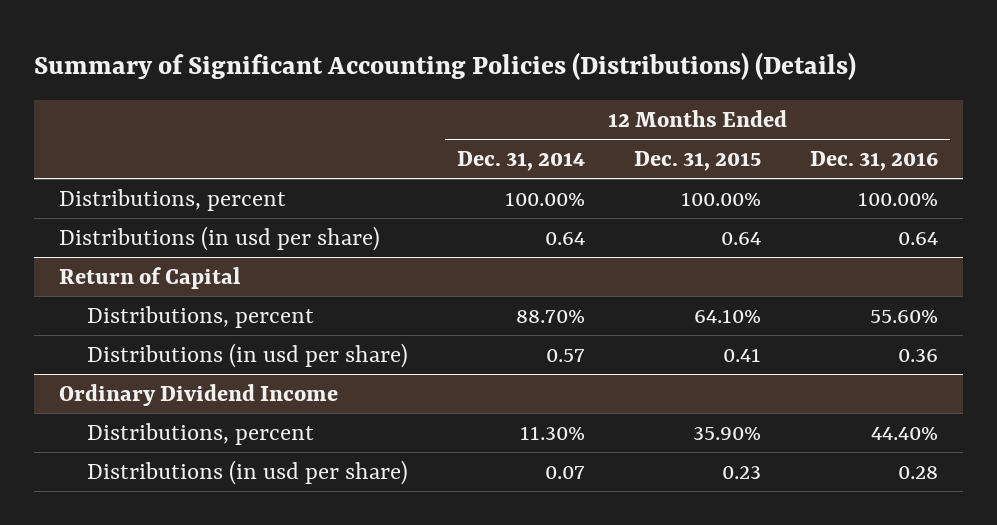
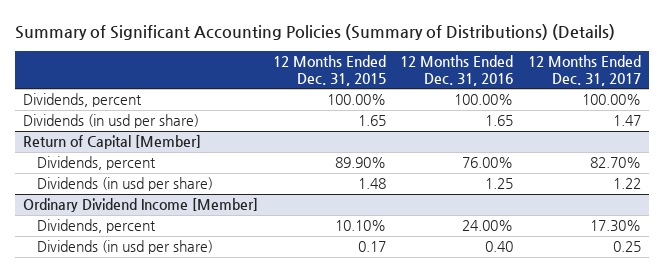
[34,52,857,81] Summary of Significant Accounting Policies (Distributions) (Details) -> [15,23,616,40] Summary of Significant Accounting Policies (Summary of Distributions) (Details)
[457,151,586,172] Dec. 31, 2014 -> none
none -> [528,55,642,86] 12 Months Ended Dec. 31, 2017
[58,188,286,211] Distributions, percent -> none
[87,305,315,328] Distributions, percent -> none
[87,422,315,445] Distributions, percent -> none
none -> [22,93,142,108] Dividends, percent
[58,225,380,251] Distributions (in usd per share) -> [22,114,199,129] Dividends (in usd per share)
[721,231,762,245] 0.64 -> [357,115,386,127] 1.65
[898,231,939,245] 0.64 -> [485,115,514,127] 1.65
[58,266,240,289] Return of Capital -> [22,135,201,150] Return of Capital [Member]
none -> [37,156,157,171] Dividends, percent
[87,342,409,368] Distributions (in usd per share) -> [37,177,214,192] Dividends (in usd per share)
[723,347,762,362] 0.41 -> [357,178,386,190] 1.48
[898,348,939,362] 0.36 -> [485,178,514,190] 1.25
[58,383,338,406] Ordinary Dividend Income -> [22,198,258,213] Ordinary Dividend Income [Member]
none -> [37,219,157,234] Dividends, percent
[87,459,409,485] Distributions (in usd per share) -> [37,240,214,255] Dividends (in usd per share)
[722,465,762,479] 0.23 -> [357,241,386,253] 0.17
[898,465,939,479] 0.28 -> [485,241,514,253] 0.40

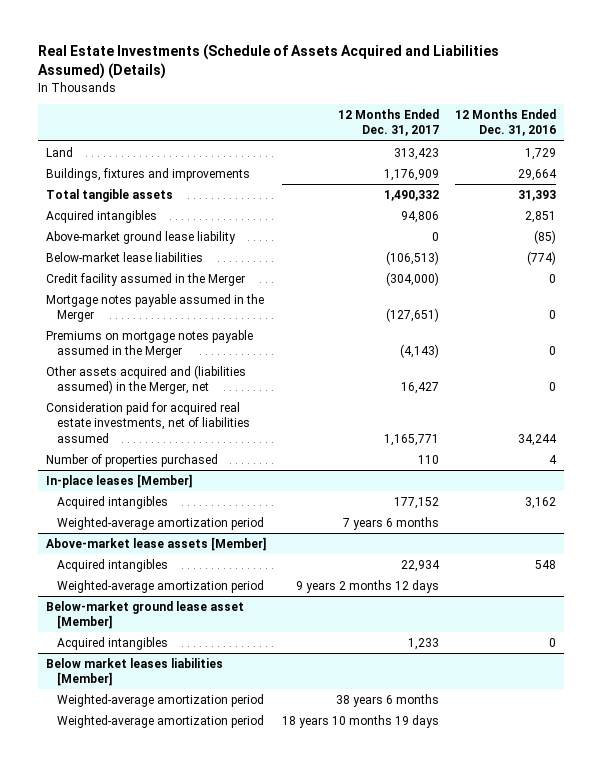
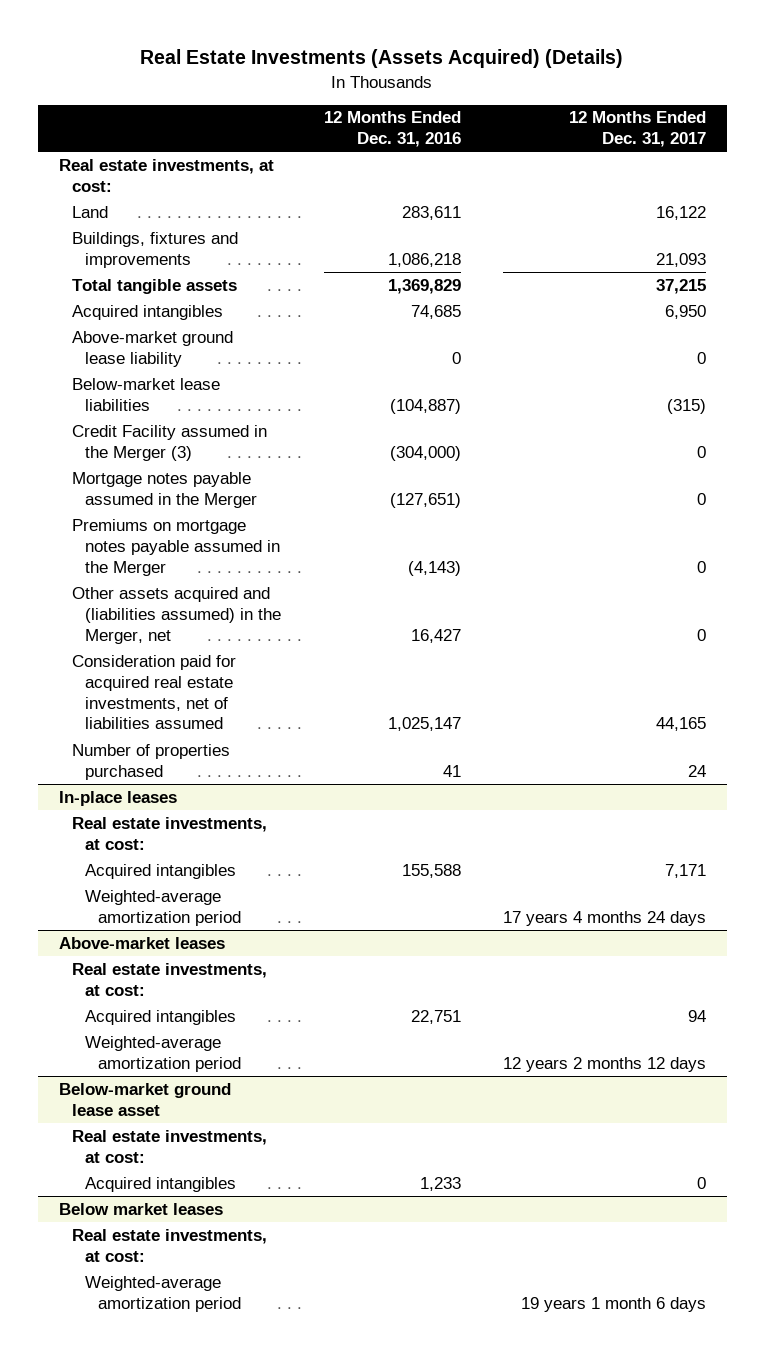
[37,44,499,80] Real Estate Investments (Schedule of Assets Acquired and Liabilities Assumed) (Details) -> [140,49,624,69] Real Estate Investments (Assets Acquired) (Details)
[56,714,264,728] Weighted-average amortization period -> none
none -> [59,158,275,192] Real estate investments, at cost:
[393,147,439,160] 313,423 -> [655,205,706,220] 16,122
[525,147,557,160] 1,729 -> [401,205,461,220] 283,611
[383,168,439,181] 1,176,909 -> [655,252,706,267] 21,093
[518,168,558,181] 29,664 -> [387,252,461,267] 1,086,218
[383,189,439,201] 1,490,332 -> [655,278,706,294] 37,215
[518,189,557,201] 31,393 -> [387,278,461,294] 1,369,829
[400,210,439,223] 94,806 -> [664,304,706,319] 6,950
[525,210,557,223] 2,851 -> [410,304,461,319] 74,685
[534,229,557,244] (85) -> [451,351,461,364] 0
[385,250,439,265] (106,513) -> [666,398,706,414] (315)
[527,250,557,265] (774) -> [389,398,461,414] (104,887)
[45,272,245,286] Credit facility assumed in the Merger -> [72,424,268,461] Credit Facility assumed in the Merger (3)
[385,271,439,286] (304,000) -> [696,445,706,458] 0
[549,273,557,283] 0 -> [389,445,461,461] (304,000)
[385,308,439,323] (127,651) -> [696,492,706,505] 0
[549,310,557,320] 0 -> [389,492,461,508] (127,651)
[399,344,439,359] (4,143) -> [696,560,706,573] 0
[549,346,557,356] 0 -> [407,560,461,576] (4,143)
[400,382,439,395] 16,427 -> [696,628,706,641] 0
[549,382,557,392] 0 -> [410,628,461,643] 16,427
[383,433,439,446] 1,165,771 -> [655,717,706,732] 44,165
[518,433,558,446] 34,244 -> [387,717,461,732] 1,025,147
[417,454,439,464] 110 -> [687,764,706,777] 24
[549,454,558,464] 4 -> [442,764,461,777] 41
[45,473,192,488] In-place leases [Member] -> [59,790,178,806] In-place leases
none -> [72,816,268,850] Real estate investments, at cost:
[393,496,439,509] 177,152 -> [664,863,706,878] 7,171
[525,496,557,509] 3,162 -> [401,863,461,878] 155,588
[342,516,439,530] 7 years 6 months -> [502,910,706,926] 17 years 4 months 24 days
[45,536,266,551] Above-market lease assets [Member] -> [59,936,226,949] Above-market leases
none -> [72,962,268,996] Real estate investments, at cost:
[400,559,440,572] 22,934 -> [687,1009,706,1022] 94
[535,559,557,569] 548 -> [410,1009,461,1024] 22,751
[295,579,439,593] 9 years 2 months 12 days -> [502,1056,706,1072] 12 years 2 months 12 days
[45,600,244,630] Below-market ground lease asset [Member] -> [59,1082,232,1116] Below-market ground lease asset
none -> [72,1129,268,1163] Real estate investments, at cost:
[407,637,439,650] 1,233 -> [696,1176,706,1189] 0
[549,637,557,647] 0 -> [419,1176,461,1191] 1,233
[45,657,223,687] Below market leases liabilities [Member] -> [59,1202,224,1215] Below market leases
none -> [72,1228,268,1262] Real estate investments, at cost:
[335,693,439,707] 38 years 6 months -> [520,1296,706,1312] 19 years 1 month 6 days

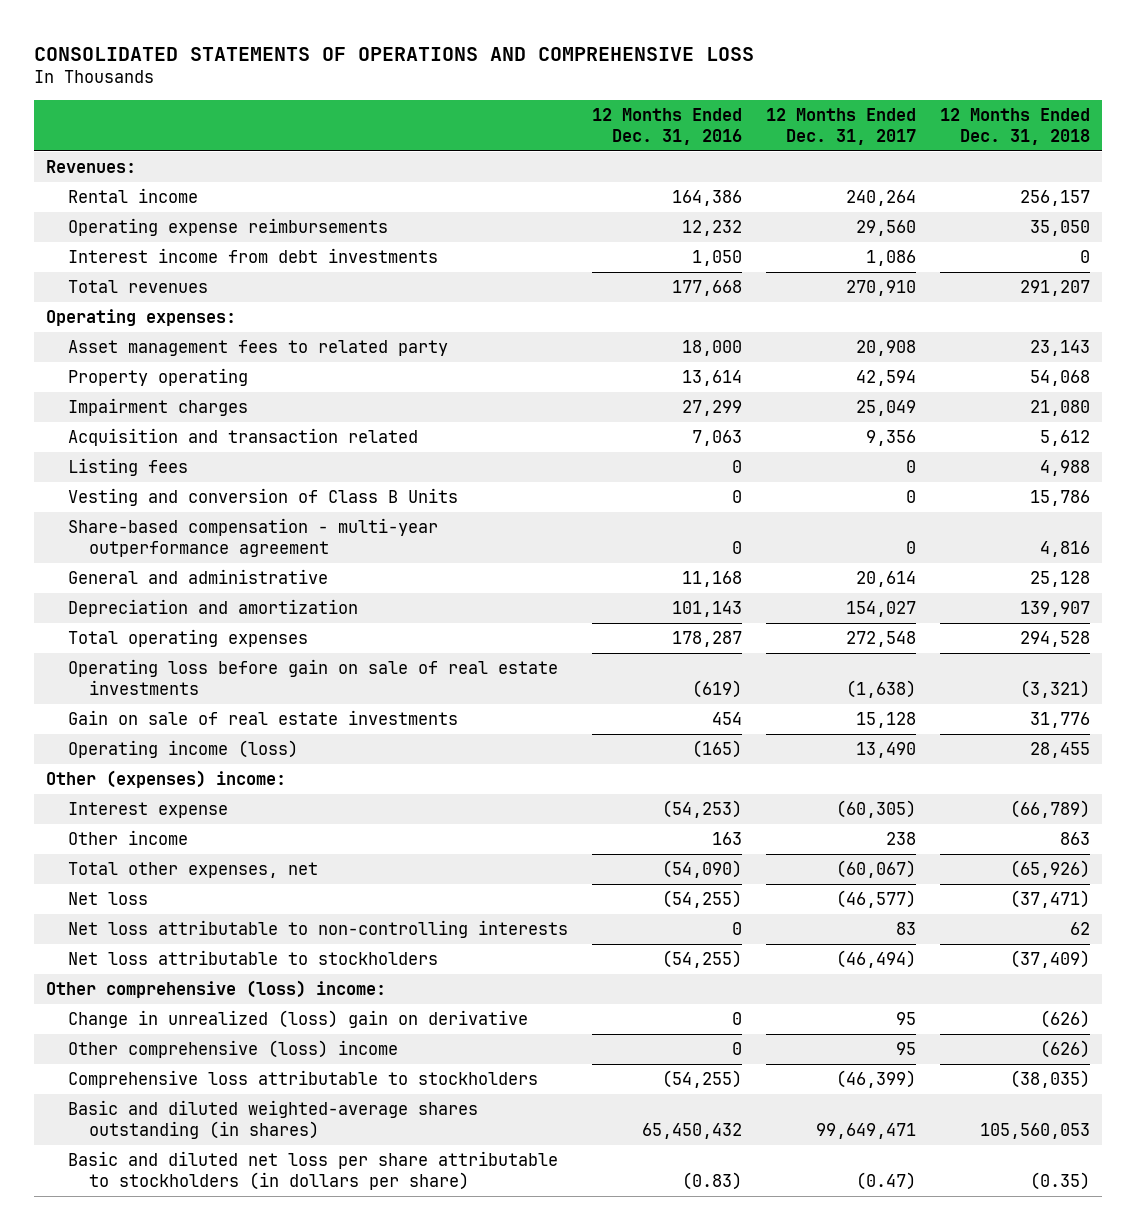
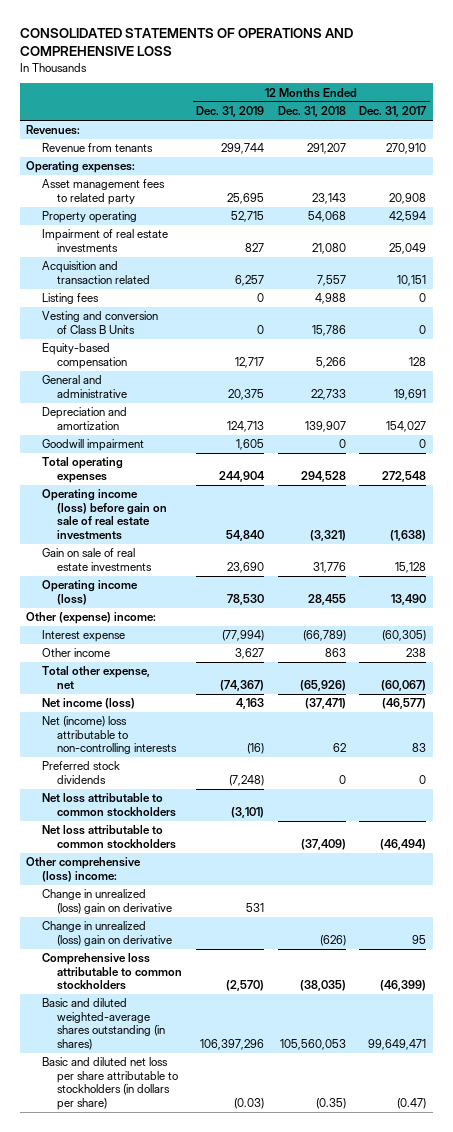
[591,108,742,145] 12 Months Ended Dec. 31, 2016 -> none
none -> [196,106,265,118] Dec. 31, 2019
[67,188,198,204] Rental income -> none
[67,218,388,237] Operating expense reimbursements -> none
[67,248,438,264] Interest income from debt investments -> none
[67,280,208,294] Total revenues -> [41,143,153,153] Revenue from tenants
[67,398,248,417] Impairment charges -> [41,229,168,252] Impairment of real estate investments
[865,430,916,447] 9,356 -> [397,274,427,286] 10,151
[1040,430,1091,447] 5,612 -> [316,274,346,286] 7,557
[67,518,438,557] Share-based compensation - multi-year outperformance agreement -> [41,343,128,369] Equity-based compensation
[905,540,916,554] 0 -> [409,356,427,366] 128
[1040,540,1091,557] 4,816 -> [315,356,346,368] 5,266
[855,571,916,588] 20,614 -> [394,388,427,400] 19,691
[1030,571,1091,588] 25,128 -> [310,388,346,400] 22,733
none -> [41,439,144,452] Goodwill impairment
[67,659,558,695] Operating loss before gain on sale of real estate investments -> [41,489,168,540] Operating income (loss) before gain on sale of real estate investments
[46,770,287,789] Other (expenses) income: -> [26,612,157,625] Other (expense) income:
[67,862,318,879] Total other expenses, net -> [41,666,150,689] Total other expense, net
[67,892,148,906] Net loss -> [41,698,135,710] Net income (loss)
[67,920,568,939] Net loss attributable to non-controlling interests -> [41,716,178,755] Net (income) loss attributable to non-controlling interests
none -> [41,761,120,784] Preferred stock dividends
none -> [41,793,177,817] Net loss attributable to common stockholders
[67,950,438,966] Net loss attributable to stockholders -> [41,825,177,849] Net loss attributable to common stockholders
none -> [41,889,173,914] Change in unrealized (loss) gain on derivative
[67,1040,398,1059] Other comprehensive (loss) income -> none
[67,1070,538,1089] Comprehensive loss attributable to stockholders -> [41,953,183,991] Comprehensive loss attributable to common stockholders

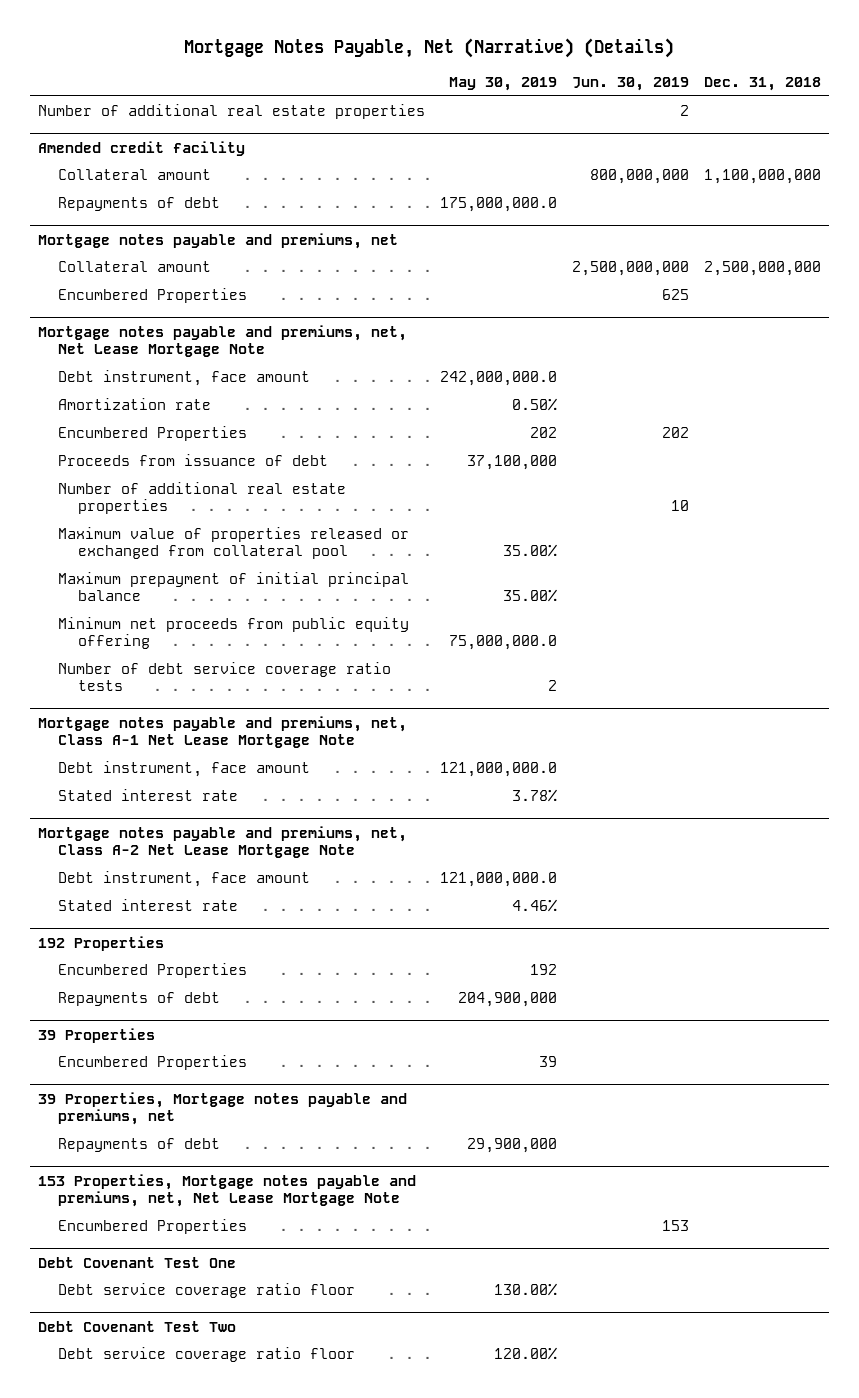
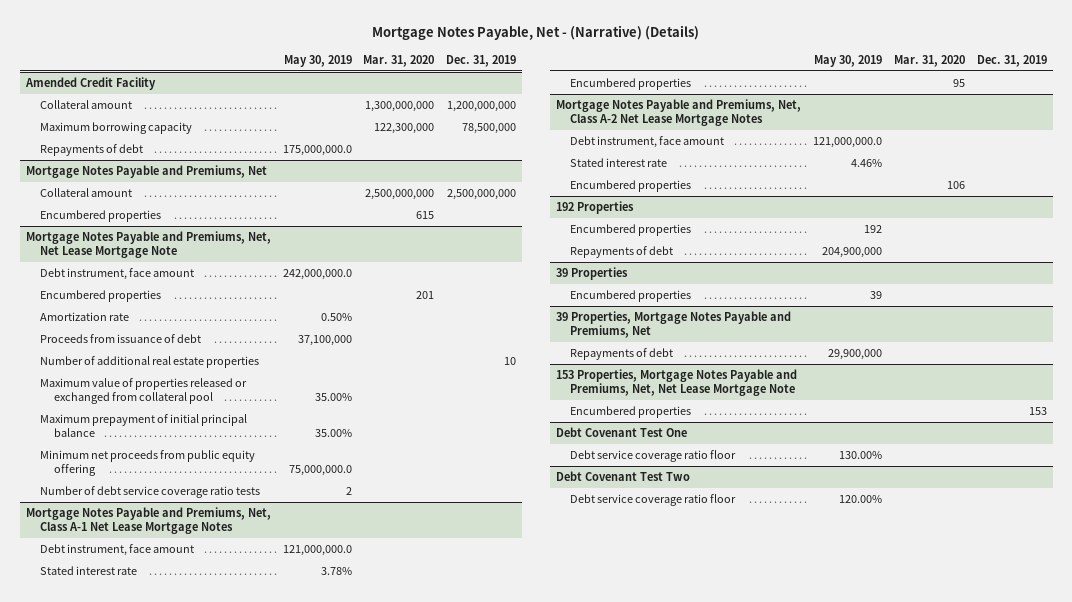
[184,38,675,59] Mortgage Notes Payable, Net (Narrative) (Details) -> [372,25,700,41] Mortgage Notes Payable, Net - (Narrative) (Details)
[572,77,690,92] Jun. 30, 2019 -> none
[704,77,822,92] Dec. 31, 2018 -> none
none -> [363,54,435,67] Mar. 31, 2020
none -> [446,54,517,67] Dec. 31, 2019
[37,104,425,120] Number of additional real estate properties -> none
[37,140,245,156] Amended credit facility -> [24,77,156,91] Amended Credit Facility
none -> [39,122,192,135] Maximum borrowing capacity
[37,232,398,249] Mortgage notes payable and premiums, net -> [25,165,267,179] Mortgage Notes Payable and Premiums, Net
[57,288,247,304] Encumbered Properties -> [39,210,161,223] Encumbered properties
[37,324,407,357] Mortgage notes payable and premiums, net, Net Lease Mortgage Note -> [25,231,271,258] Mortgage Notes Payable and Premiums, Net, Net Lease Mortgage Note
none -> [39,290,161,303] Encumbered properties
[57,426,247,442] Encumbered Properties -> none
[37,715,407,748] Mortgage notes payable and premiums, net, Class A-1 Net Lease Mortgage Note -> [25,507,271,534] Mortgage Notes Payable and Premiums, Net, Class A-1 Net Lease Mortgage Notes
none -> [570,78,692,91] Encumbered properties
[37,825,407,858] Mortgage notes payable and premiums, net, Class A-2 Net Lease Mortgage Note -> [556,99,802,126] Mortgage Notes Payable and Premiums, Net, Class A-2 Net Lease Mortgage Notes
none -> [570,180,692,193] Encumbered properties
[57,963,247,979] Encumbered Properties -> [570,224,692,237] Encumbered properties
[57,1055,247,1071] Encumbered Properties -> [570,290,692,303] Encumbered properties
[37,1091,407,1125] 39 Properties, Mortgage notes payable and premiums, net -> [556,311,792,338] 39 Properties, Mortgage Notes Payable and Premiums, Net
[37,1173,416,1207] 153 Properties, Mortgage notes payable and premiums, net, Net Lease Mortgage Note -> [556,369,798,396] 153 Properties, Mortgage Notes Payable and Premiums, Net, Net Lease Mortgage Note
[57,1219,247,1235] Encumbered Properties -> [570,406,692,419] Encumbered properties

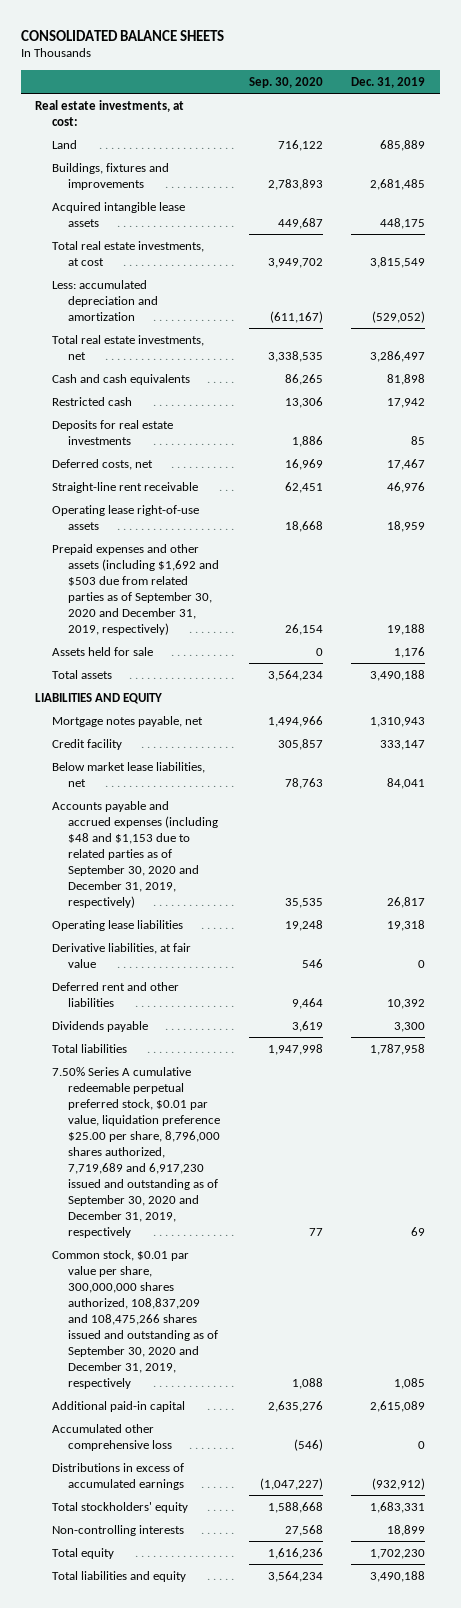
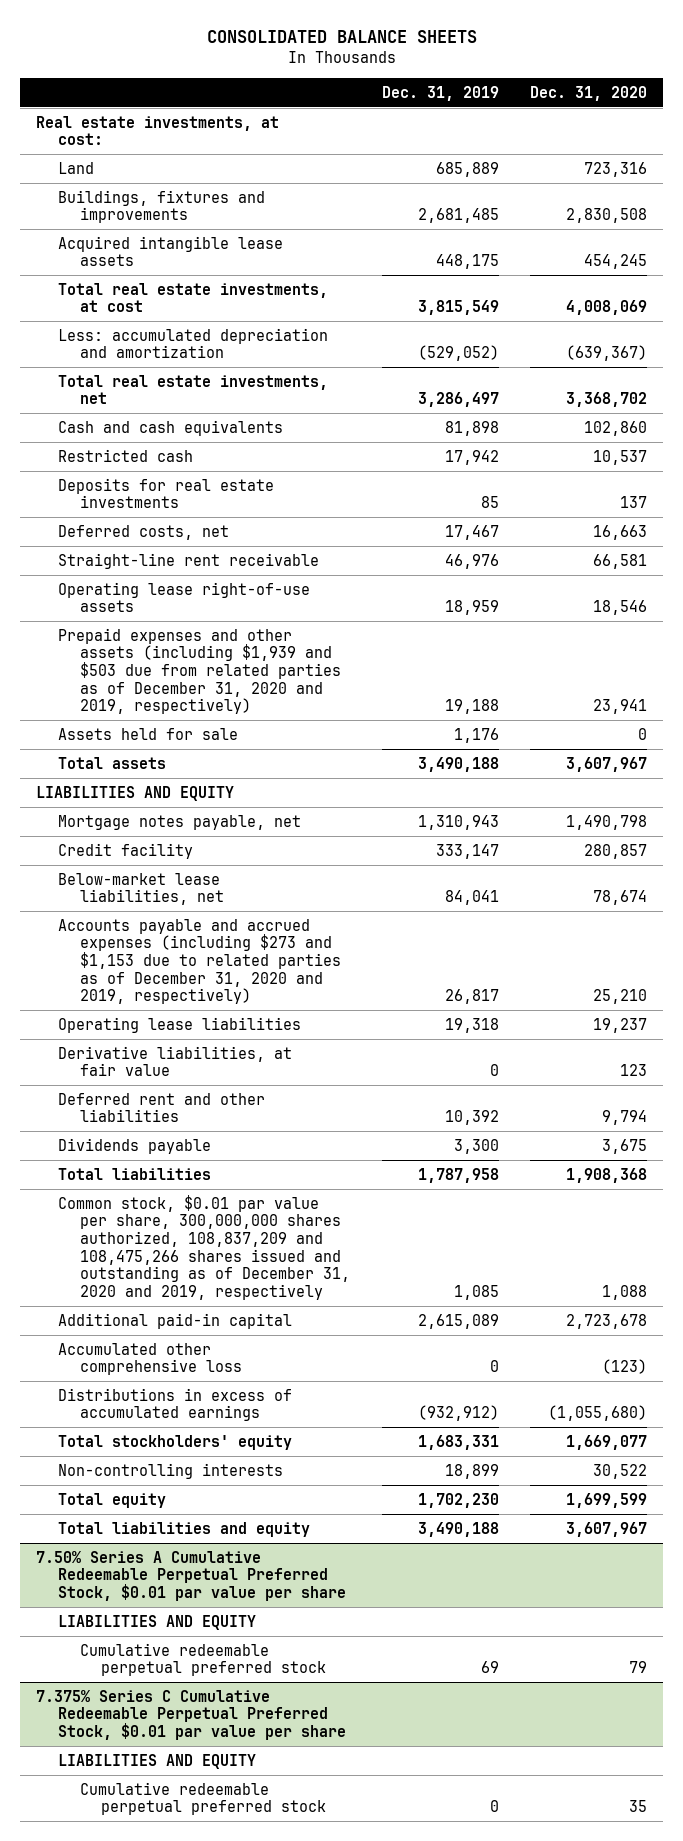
[248,76,323,88] Sep. 30, 2020 -> none
none -> [530,85,648,101] Dec. 31, 2020
[51,543,219,635] Prepaid expenses and other assets (including $1,692 and $503 due from related parties as of September 30, 2020 and December 31, 2019, respectively) -> [57,627,341,715] Prepaid expenses and other assets (including $1,939 and $503 due from related parties as of December 31, 2020 and 2019, respectively)
[51,761,205,787] Below market lease liabilities, net -> [57,872,224,906] Below-market lease liabilities, net
[51,800,218,908] Accounts payable and accrued expenses (including $48 and $1,153 due to related parties as of September 30, 2020 and December 31, 2019, respectively) -> [57,918,341,1005] Accounts payable and accrued expenses (including $273 and $1,153 due to related parties as of December 31, 2020 and 2019, respectively)
[51,1066,220,1238] 7.50% Series A cumulative redeemable perpetual preferred stock, $0.01 par value, liquidation preference $25.00 per share, 8,796,000 shares authorized, 7,719,689 and 6,917,230 issued and outstanding as of September 30, 2020 and December 31, 2019, respectively -> none
[51,1249,218,1389] Common stock, $0.01 par value per share, 300,000,000 shares authorized, 108,837,209 and 108,475,266 shares issued and outstanding as of September 30, 2020 and December 31, 2019, respectively -> [57,1194,350,1300] Common stock, $0.01 par value per share, 300,000,000 shares authorized, 108,837,209 and 108,475,266 shares issued and outstanding as of December 31, 2020 and 2019, respectively
none -> [35,1550,346,1602] 7.50% Series A Cumulative Redeemable Perpetual Preferred Stock, $0.01 par value per share
none -> [57,1614,256,1630] LIABILITIES AND EQUITY
none -> [79,1642,327,1677] Cumulative redeemable perpetual preferred stock
none -> [35,1689,346,1741] 7.375% Series C Cumulative Redeemable Perpetual Preferred Stock, $0.01 par value per share
none -> [57,1753,256,1769] LIABILITIES AND EQUITY
none -> [79,1781,327,1816] Cumulative redeemable perpetual preferred stock

